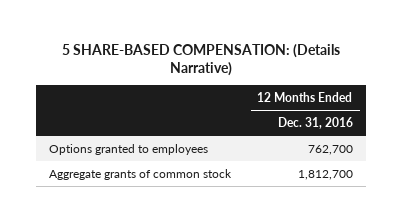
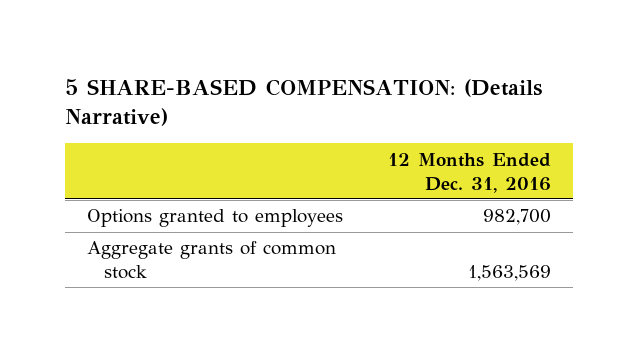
[307,144,353,155] 762,700 -> [482,209,551,226] 982,700
[297,169,353,180] 1,812,700 -> [467,265,551,282] 1,563,569

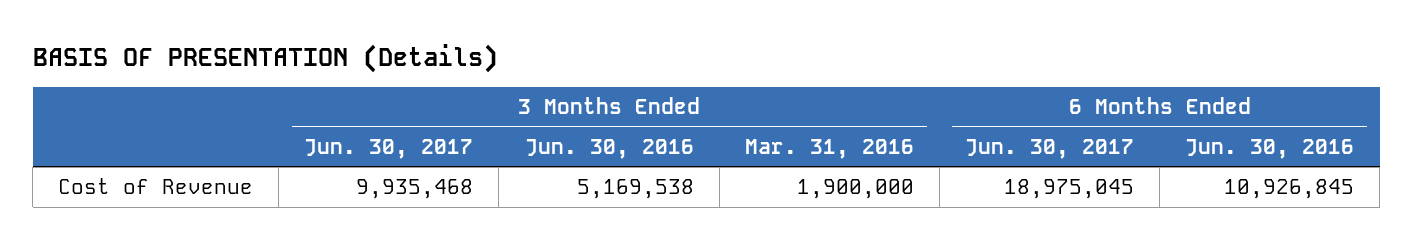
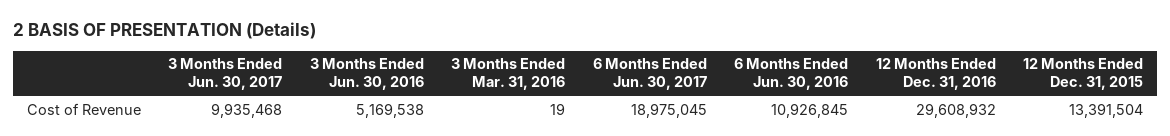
[32,43,498,73] BASIS OF PRESENTATION (Details) -> [13,21,317,39] 2 BASIS OF PRESENTATION (Details)
none -> [875,58,996,91] 12 Months Ended Dec. 31, 2016
none -> [1022,58,1143,91] 12 Months Ended Dec. 31, 2015
[796,179,914,200] 1,900,000 -> [550,102,566,115] 19

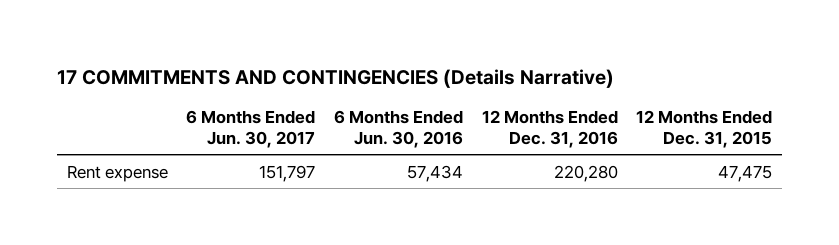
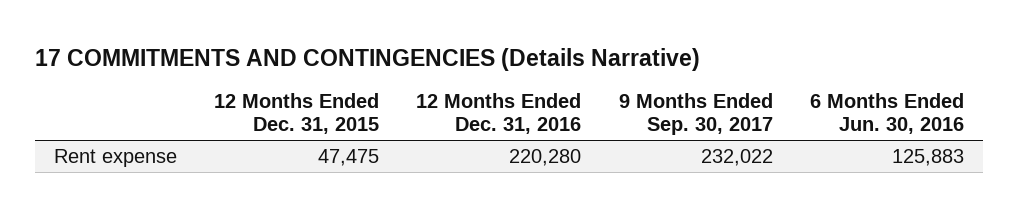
[186,110,316,148] 6 Months Ended Jun. 30, 2017 -> none
none -> [618,92,773,136] 9 Months Ended Sep. 30, 2017
[407,164,464,182] 57,434 -> [891,149,964,167] 125,883

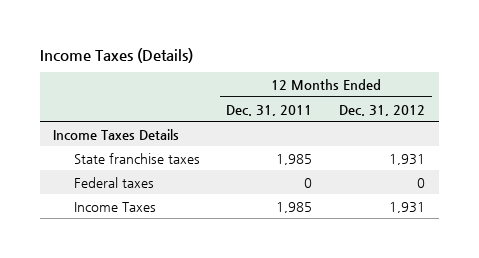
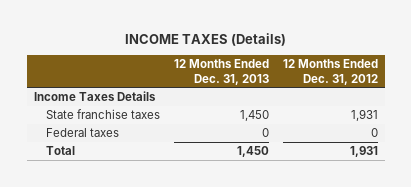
[39,47,193,63] Income Taxes (Details) -> [124,33,286,47] INCOME TAXES (Details)
[226,104,313,116] Dec. 31, 2011 -> none
none -> [173,59,269,85] 12 Months Ended Dec. 31, 2013
[73,201,156,212] Income Taxes -> [45,145,75,155] Total

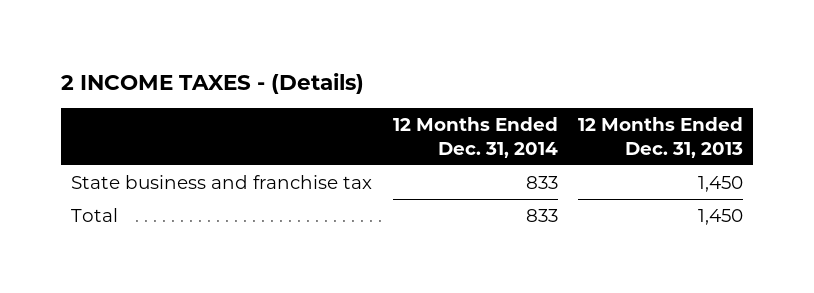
[124,33,286,47] INCOME TAXES (Details) -> [60,72,364,94] 2 INCOME TAXES - (Details)
[282,59,378,85] 12 Months Ended Dec. 31, 2012 -> none
none -> [392,117,558,158] 12 Months Ended Dec. 31, 2014
[33,90,156,101] Income Taxes Details -> none
[45,127,119,137] Federal taxes -> none
[45,108,160,119] State franchise taxes -> [71,174,373,189] State business and franchise tax

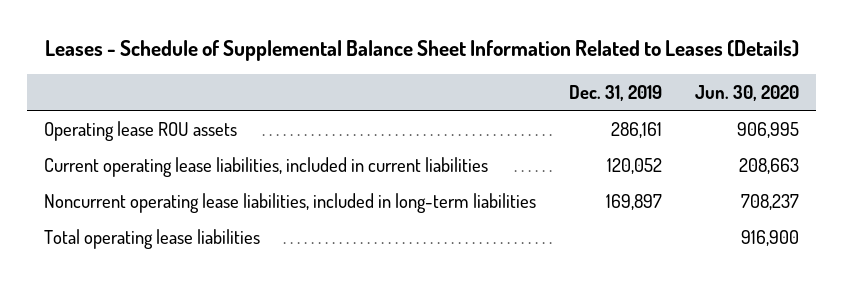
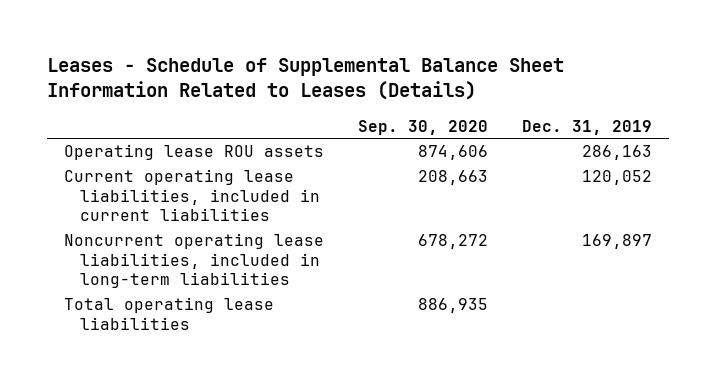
[695,84,800,101] Jun. 30, 2020 -> none
none -> [358,119,489,135] Sep. 30, 2020
[611,121,663,138] 286,161 -> [581,145,652,161] 286,163

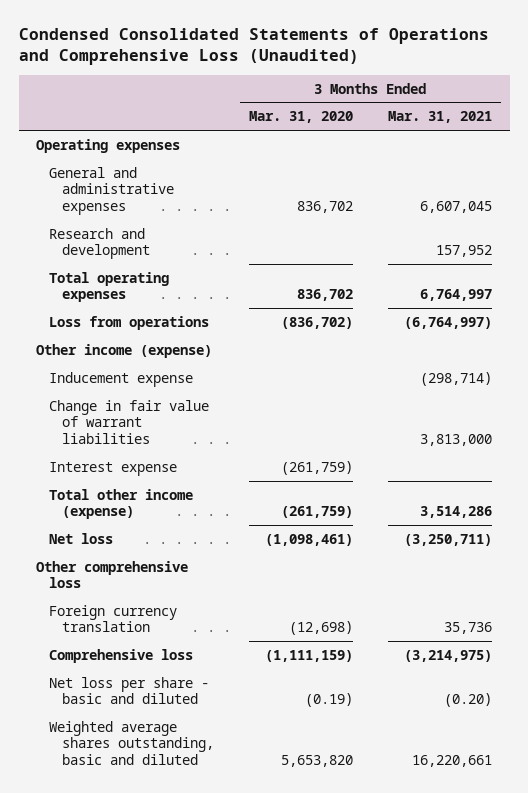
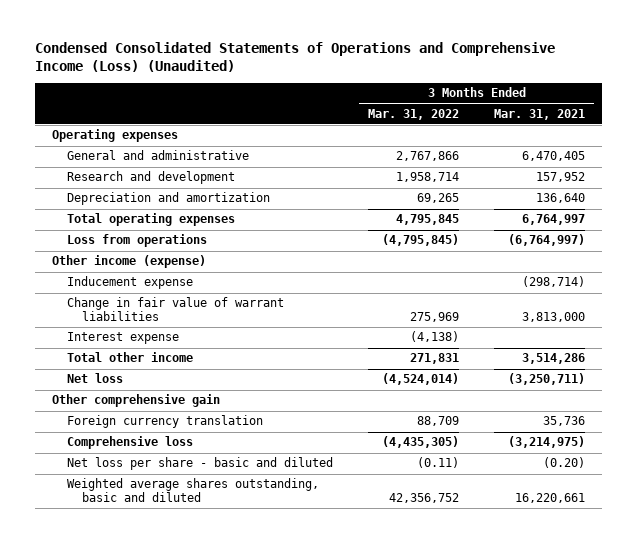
[18,27,489,66] Condensed Consolidated Statements of Operations and Comprehensive Loss (Unaudited) -> [35,42,556,73] Condensed Consolidated Statements of Operations and Comprehensive Income (Loss) (Unaudited)
[248,111,353,124] Mar. 31, 2020 -> none
none -> [368,108,460,120] Mar. 31, 2022
[48,166,174,215] General and administrative expenses -> [67,150,250,161] General and administrative
[419,200,492,213] 6,607,045 -> [521,151,585,162] 6,470,405
none -> [67,192,271,206] Depreciation and amortization
[48,488,193,520] Total other income (expense) -> [67,352,194,363] Total other income
[36,560,189,589] Other comprehensive loss -> [52,394,221,408] Other comprehensive gain

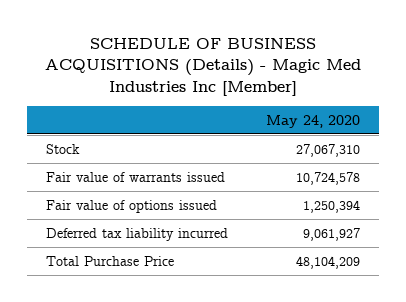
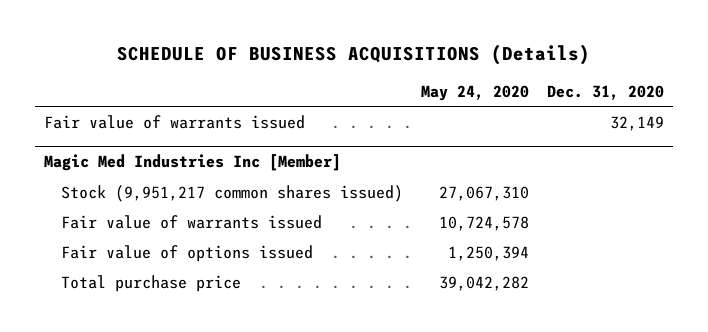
[44,37,361,96] SCHEDULE OF BUSINESS ACQUISITIONS (Details) - Magic Med Industries Inc [Member] -> [116,43,590,65] SCHEDULE OF BUSINESS ACQUISITIONS (Details)
none -> [546,84,664,100] Dec. 31, 2020
none -> [43,114,305,129] Fair value of warrants issued
none -> [43,154,341,172] Magic Med Industries Inc [Member]
[45,143,80,154] Stock -> [61,184,404,202] Stock (9,951,217 common shares issued)
[45,227,228,241] Deferred tax liability incurred -> none
[45,255,174,266] Total Purchase Price -> [61,274,242,292] Total purchase price
[295,255,360,269] 48,104,209 -> [439,275,530,291] 39,042,282

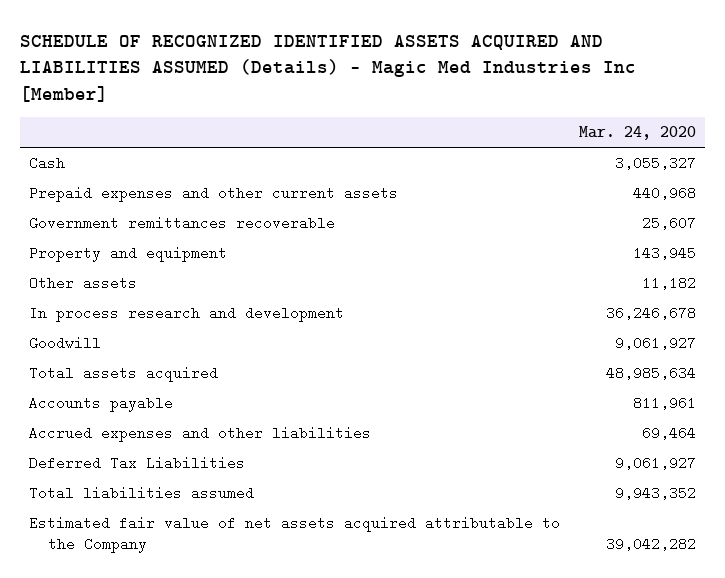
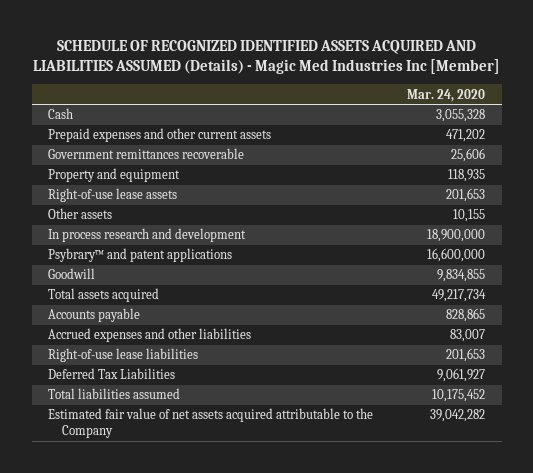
[614,156,696,171] 3,055,327 -> [435,109,485,123] 3,055,328
[632,186,696,201] 440,968 -> [445,129,485,143] 471,202
[641,216,696,231] 25,607 -> [450,148,485,163] 25,606
[632,246,696,261] 143,945 -> [447,169,485,183] 118,935
none -> [48,188,178,203] Right-of-use lease assets
[641,276,696,291] 11,182 -> [452,209,485,223] 10,155
[605,306,696,321] 36,246,678 -> [426,229,485,243] 18,900,000
none -> [48,248,233,263] Psybrary™ and patent applications
[614,336,696,351] 9,061,927 -> [436,269,485,283] 9,834,855
[605,366,696,381] 48,985,634 -> [431,289,486,303] 49,217,734
[632,396,696,411] 811,961 -> [445,308,485,323] 828,865
[641,426,696,441] 69,464 -> [449,329,485,343] 83,007
none -> [48,348,199,363] Right-of-use lease liabilities
[614,486,696,501] 9,943,352 -> [431,389,485,403] 10,175,452

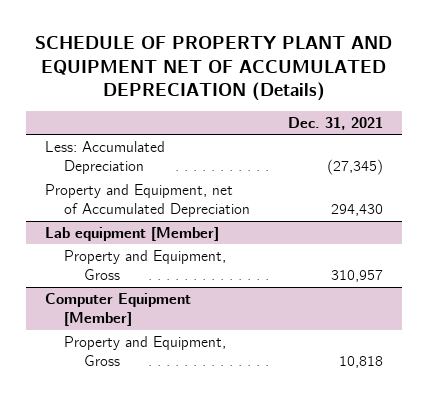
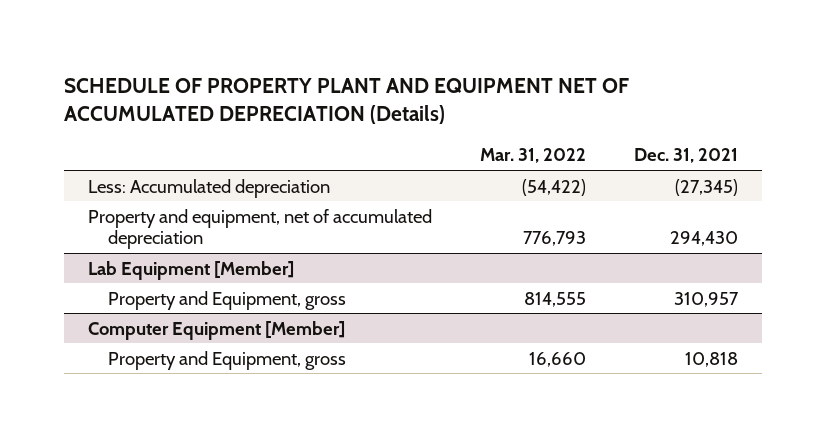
none -> [480,148,587,164] Mar. 31, 2022
[44,140,165,175] Less: Accumulated Depreciation -> [88,178,331,198] Less: Accumulated depreciation
[44,183,251,218] Property and Equipment, net of Accumulated Depreciation -> [88,208,433,250] Property and equipment, net of accumulated depreciation
[44,226,219,241] Lab equipment [Member] -> [88,260,295,280] Lab Equipment [Member]
[64,249,227,281] Property and Equipment, Gross -> [108,290,347,310] Property and Equipment, gross
[64,335,227,367] Property and Equipment, Gross -> [108,350,347,370] Property and Equipment, gross

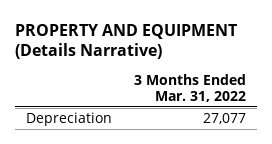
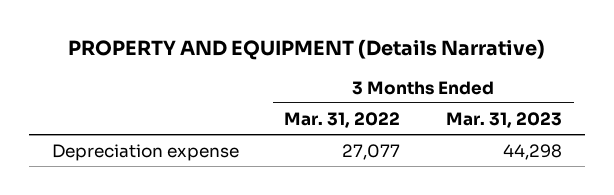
none -> [446,111,563,128] Mar. 31, 2023
[25,112,112,127] Depreciation -> [51,143,239,161] Depreciation expense

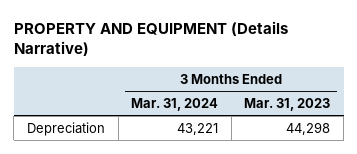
[284,111,401,128] Mar. 31, 2022 -> none
none -> [131,98,219,112] Mar. 31, 2024
[51,143,239,161] Depreciation expense -> [26,121,105,136] Depreciation

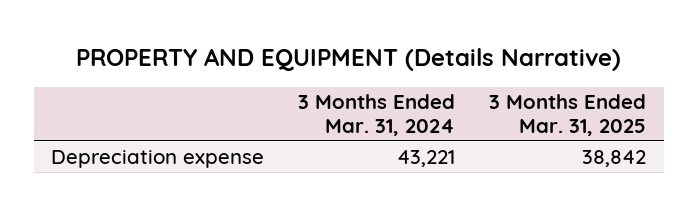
[244,98,331,112] Mar. 31, 2023 -> none
none -> [489,93,647,136] 3 Months Ended Mar. 31, 2025
[26,121,105,136] Depreciation -> [50,150,264,169] Depreciation expense

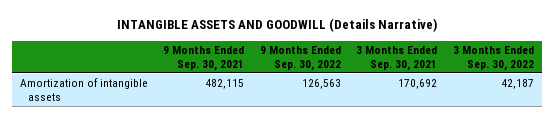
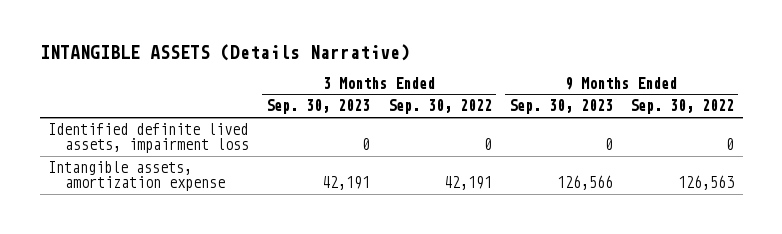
[116,18,437,33] INTANGIBLE ASSETS AND GOODWILL (Details Narrative) -> [39,44,410,62] INTANGIBLE ASSETS (Details Narrative)
[163,46,245,71] 9 Months Ended Sep. 30, 2021 -> none
[356,46,438,71] 3 Months Ended Sep. 30, 2021 -> none
none -> [266,99,371,115] Sep. 30, 2023
none -> [508,99,613,115] Sep. 30, 2023
none -> [48,123,250,153] Identified definite lived assets, impairment loss
[19,78,148,101] Amortization of intangible assets -> [48,161,226,191] Intangible assets, amortization expense
[500,79,534,90] 42,187 -> [443,175,492,190] 42,191

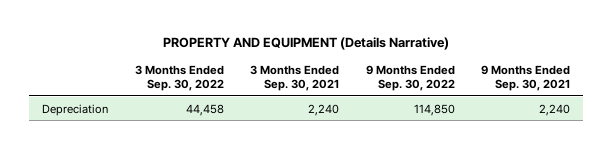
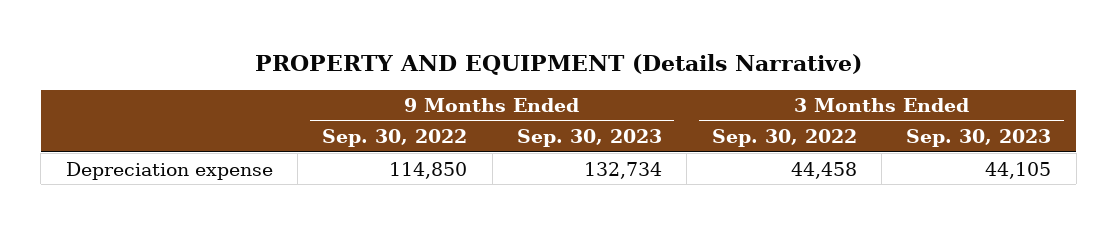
[250,64,340,92] 3 Months Ended Sep. 30, 2021 -> none
[481,64,571,92] 9 Months Ended Sep. 30, 2021 -> none
none -> [517,129,663,148] Sep. 30, 2023
none -> [906,129,1052,148] Sep. 30, 2023
[42,103,109,116] Depreciation -> [65,161,273,180] Depreciation expense

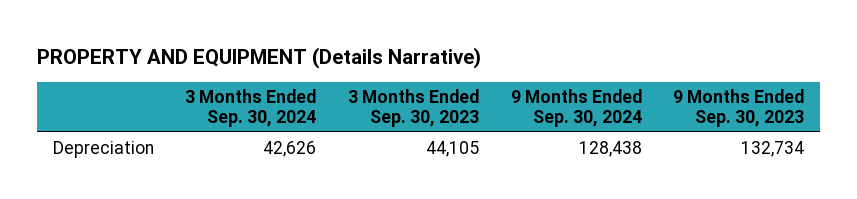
[322,129,468,148] Sep. 30, 2022 -> none
[711,129,857,148] Sep. 30, 2022 -> none
none -> [185,88,317,128] 3 Months Ended Sep. 30, 2024
none -> [510,88,642,128] 9 Months Ended Sep. 30, 2024
[65,161,273,180] Depreciation expense -> [52,140,154,158] Depreciation

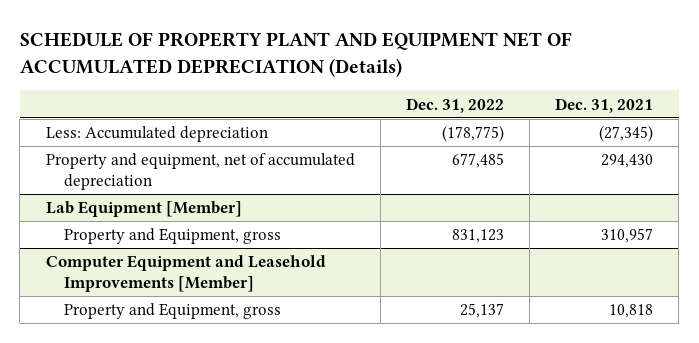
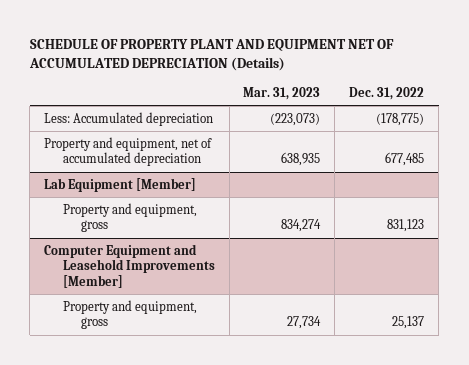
[555,97,654,113] Dec. 31, 2021 -> none
none -> [243,86,321,100] Mar. 31, 2023
[63,228,281,245] Property and Equipment, gross -> [62,202,197,233] Property and equipment, gross
[63,303,281,320] Property and Equipment, gross -> [62,299,197,330] Property and equipment, gross

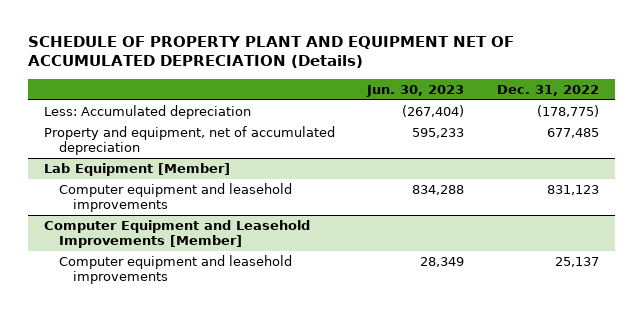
[243,86,321,100] Mar. 31, 2023 -> none
none -> [366,84,465,97] Jun. 30, 2023
[62,202,197,233] Property and equipment, gross -> [58,183,292,213] Computer equipment and leasehold improvements
[62,299,197,330] Property and equipment, gross -> [58,255,292,285] Computer equipment and leasehold improvements

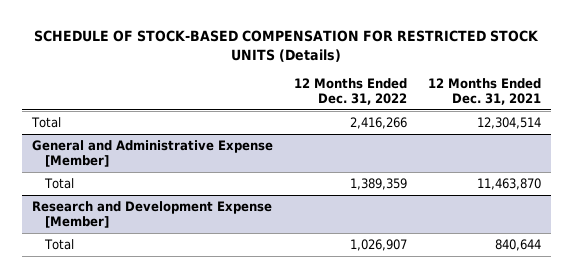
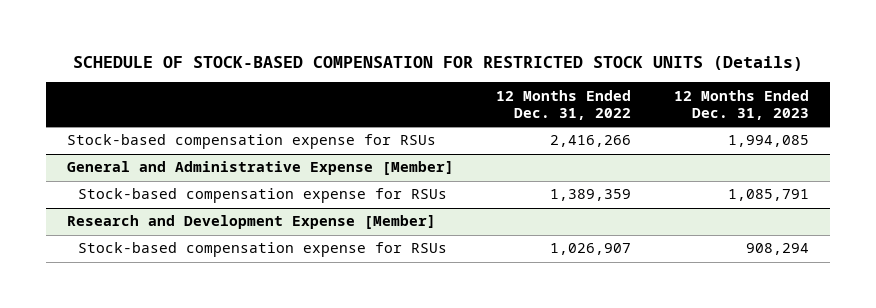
[427,78,541,105] 12 Months Ended Dec. 31, 2021 -> none
none -> [673,89,809,120] 12 Months Ended Dec. 31, 2023
[30,117,61,129] Total -> [66,134,436,150] Stock-based compensation expense for RSUs
[43,178,74,190] Total -> [78,188,448,204] Stock-based compensation expense for RSUs
[43,239,74,251] Total -> [78,242,448,258] Stock-based compensation expense for RSUs

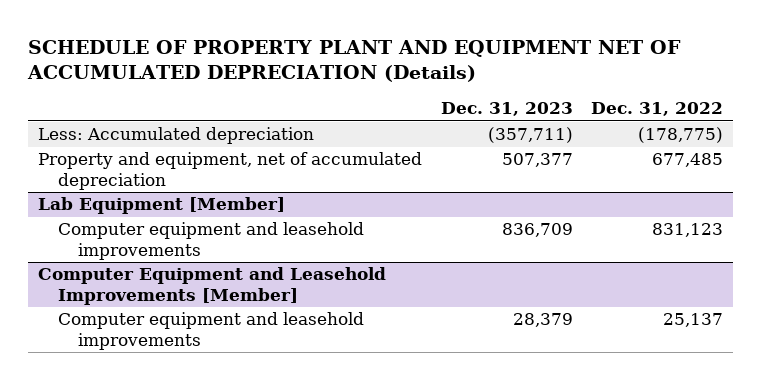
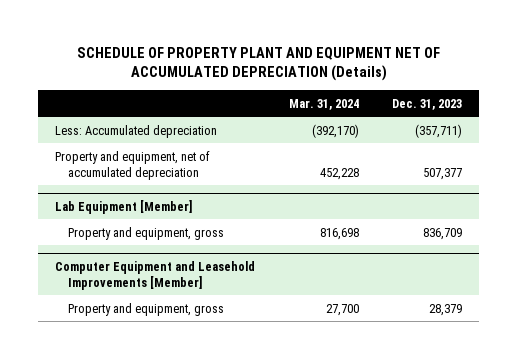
[591,102,724,117] Dec. 31, 2022 -> none
none -> [288,98,359,110] Mar. 31, 2024
[58,222,365,260] Computer equipment and leasehold improvements -> [68,226,225,240] Property and equipment, gross
[58,312,365,350] Computer equipment and leasehold improvements -> [68,302,225,316] Property and equipment, gross

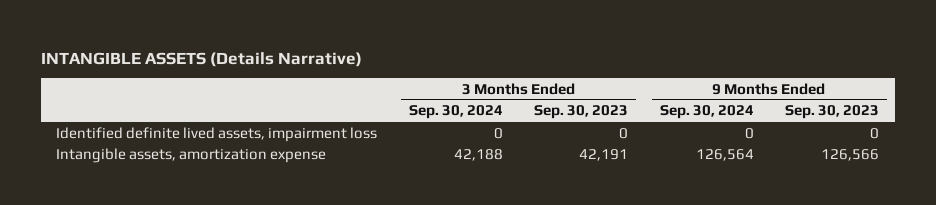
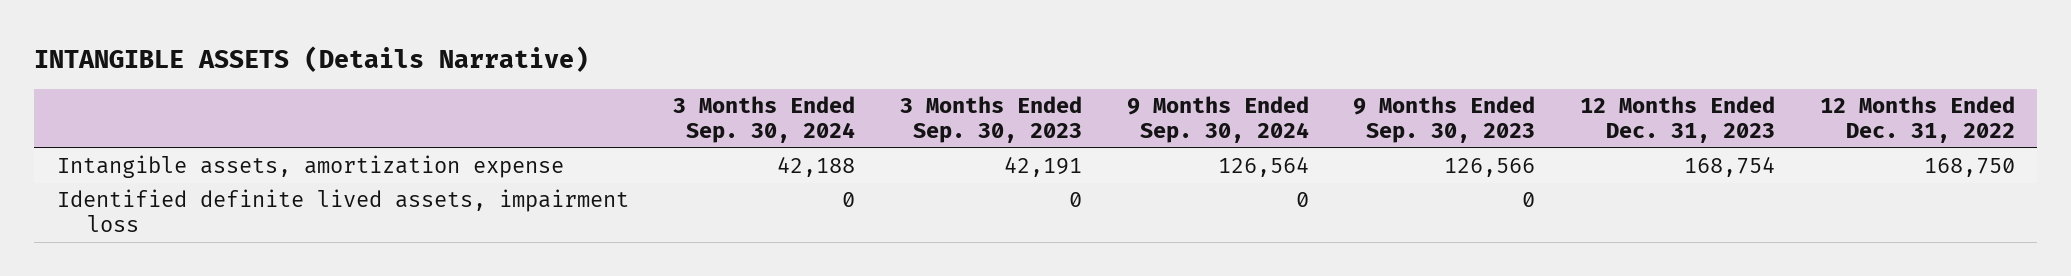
none -> [1580,96,1776,144] 12 Months Ended Dec. 31, 2023
none -> [1819,96,2015,144] 12 Months Ended Dec. 31, 2022
[56,126,378,142] Identified definite lived assets, impairment loss -> [56,189,629,233] Identified definite lived assets, impairment loss

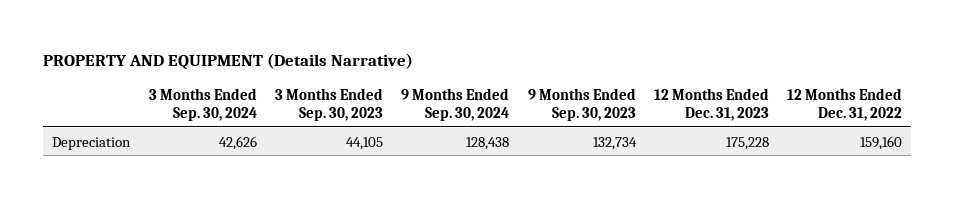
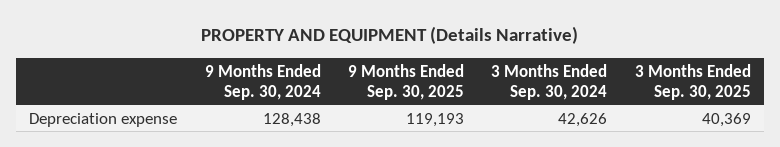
[275,87,384,121] 3 Months Ended Sep. 30, 2023 -> none
[527,87,636,121] 9 Months Ended Sep. 30, 2023 -> none
[653,87,769,121] 12 Months Ended Dec. 31, 2023 -> none
[787,87,903,121] 12 Months Ended Dec. 31, 2022 -> none
none -> [347,63,464,100] 9 Months Ended Sep. 30, 2025
none -> [634,63,751,100] 3 Months Ended Sep. 30, 2025
[52,136,132,150] Depreciation -> [29,112,178,127] Depreciation expense

